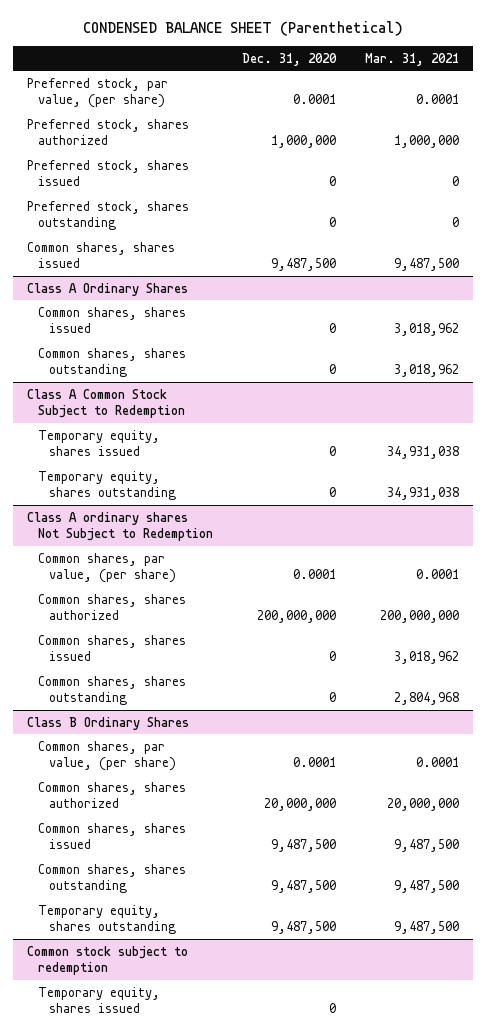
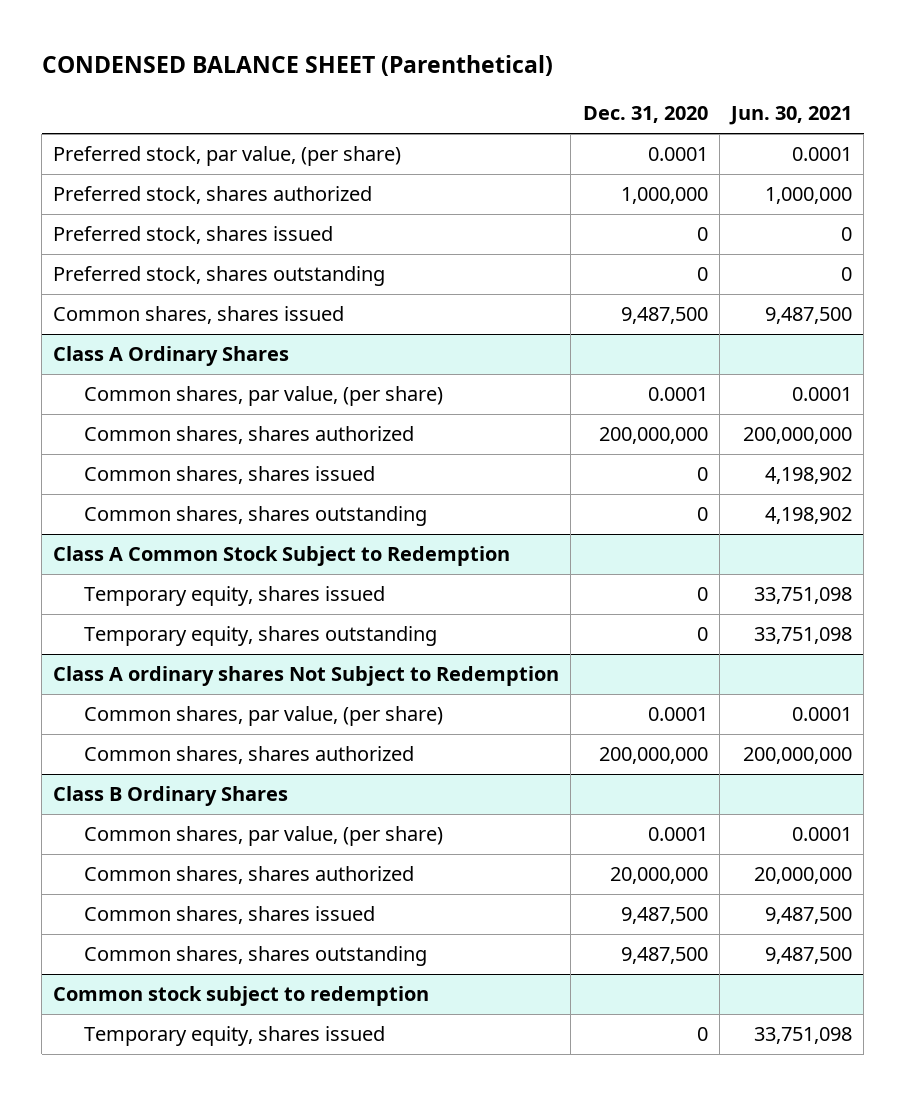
[364,52,459,66] Mar. 31, 2021 -> none
none -> [729,106,853,126] Jun. 30, 2021
none -> [84,386,444,407] Common shares, par value, (per share)
none -> [84,426,415,445] Common shares, shares authorized
[38,634,187,662] Common shares, shares issued -> none
[38,675,187,706] Common shares, shares outstanding -> none
[38,904,176,935] Temporary equity, shares outstanding -> none

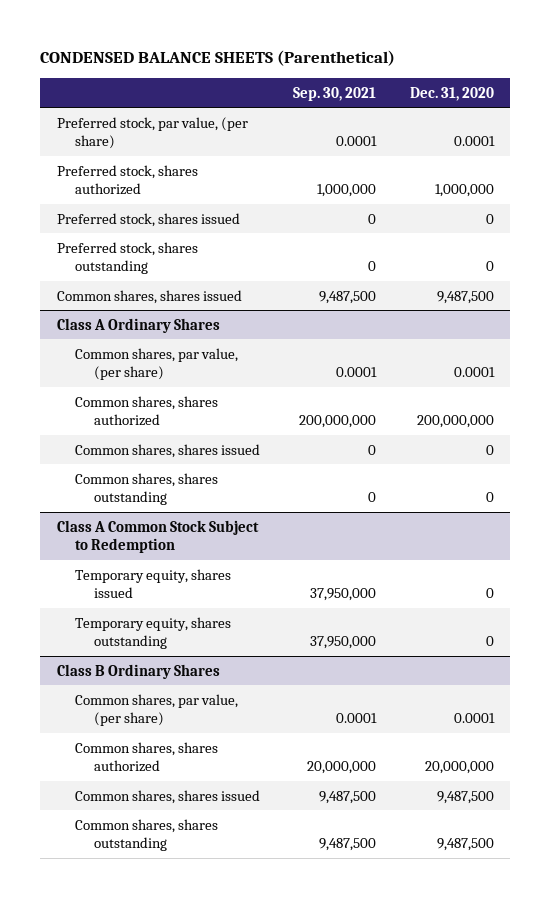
[41,54,553,76] CONDENSED BALANCE SHEET (Parenthetical) -> [40,50,396,67] CONDENSED BALANCE SHEETS (Parenthetical)
[729,106,853,126] Jun. 30, 2021 -> none
none -> [293,86,377,101] Sep. 30, 2021
[53,666,560,687] Class A ordinary shares Not Subject to Redemption -> none
[84,706,444,727] Common shares, par value, (per share) -> none
[84,746,415,765] Common shares, shares authorized -> none
[53,986,430,1007] Common stock subject to redemption -> none
[84,1026,386,1047] Temporary equity, shares issued -> none

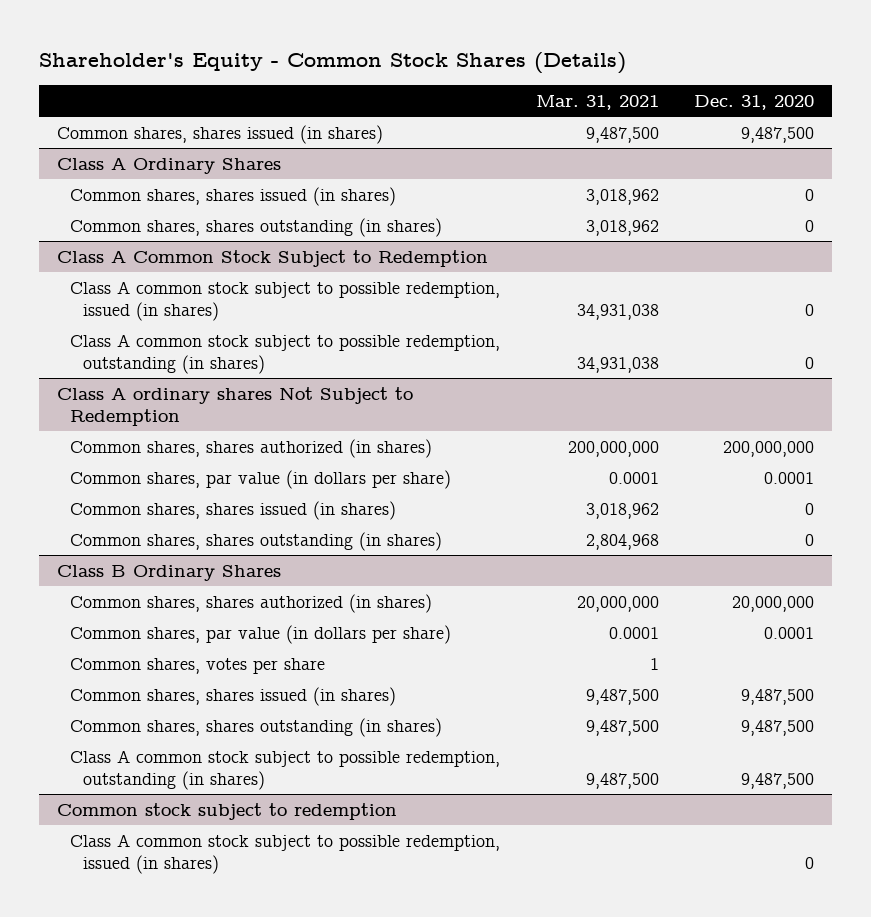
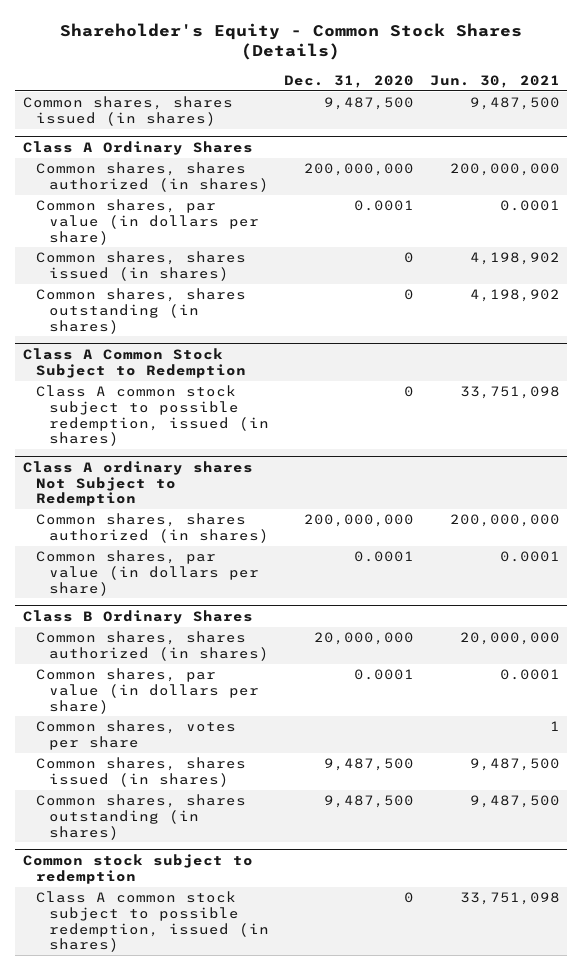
[535,94,659,110] Mar. 31, 2021 -> none
none -> [429,74,560,88] Jun. 30, 2021
none -> [35,162,270,192] Common shares, shares authorized (in shares)
none -> [35,199,260,245] Common shares, par value (in dollars per share)
[69,333,500,374] Class A common stock subject to possible redemption, outstanding (in shares) -> none
[69,500,396,520] Common shares, shares issued (in shares) -> none
[69,531,442,551] Common shares, shares outstanding (in shares) -> none
[69,749,500,790] Class A common stock subject to possible redemption, outstanding (in shares) -> none

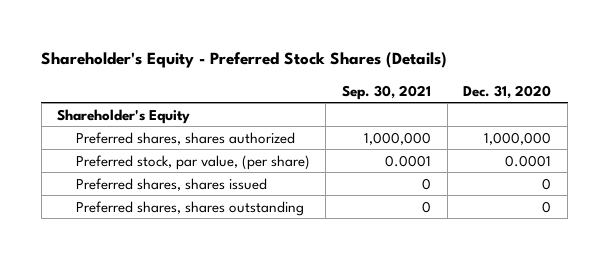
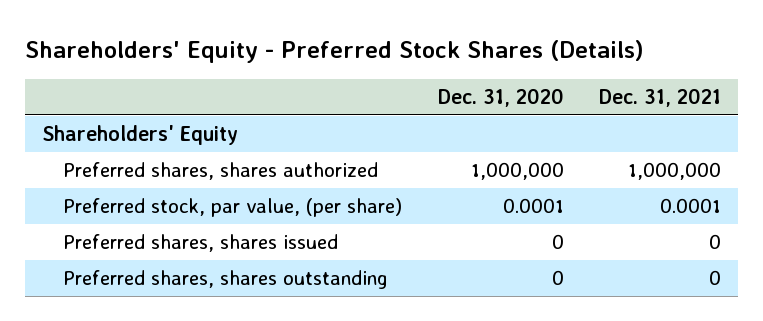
[41,52,448,69] Shareholder's Equity - Preferred Stock Shares (Details) -> [24,39,644,63] Shareholders' Equity - Preferred Stock Shares (Details)
[341,84,431,100] Sep. 30, 2021 -> none
none -> [598,88,721,108] Dec. 31, 2021
[57,108,191,124] Shareholder's Equity -> [42,125,239,146] Shareholders' Equity

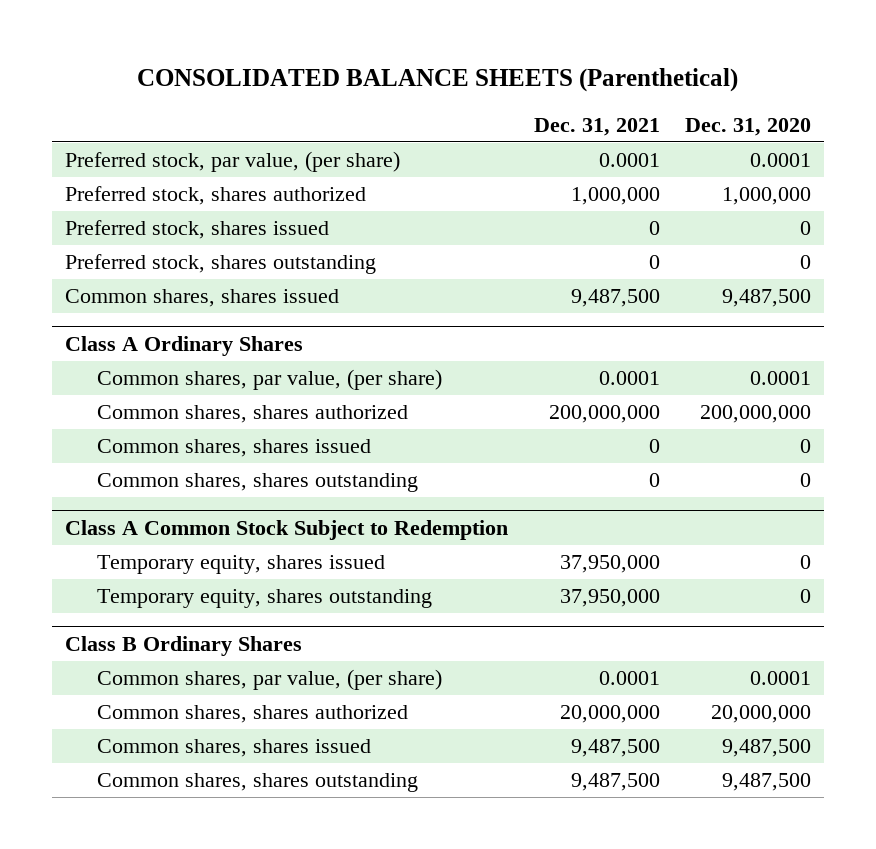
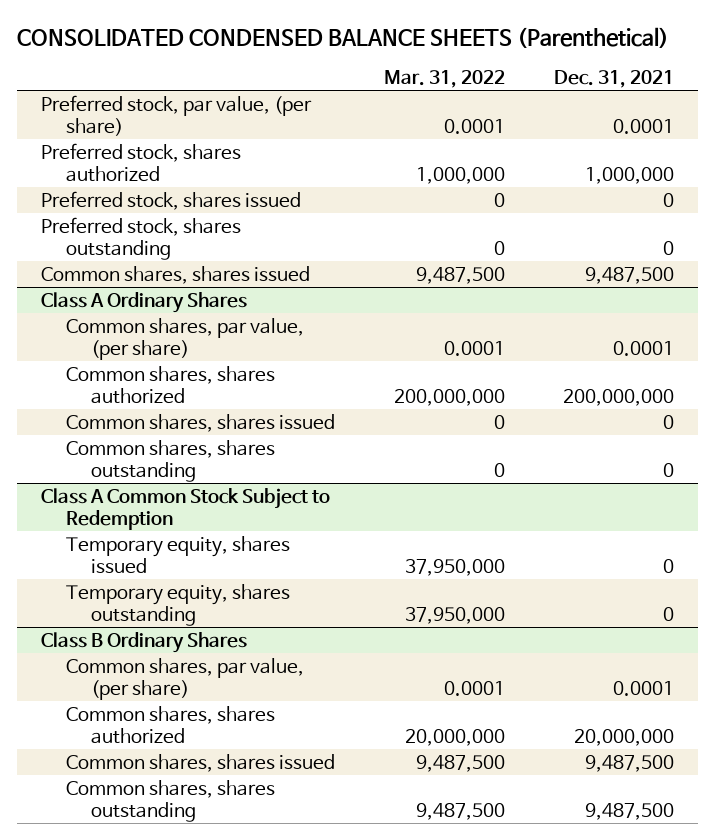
[137,68,739,93] CONSOLIDATED BALANCE SHEETS (Parenthetical) -> [16,27,669,49] CONSOLIDATED CONDENSED BALANCE SHEETS (Parenthetical)
[685,118,812,137] Dec. 31, 2020 -> none
none -> [383,69,505,88] Mar. 31, 2022
[559,555,660,574] 37,950,000 -> [662,558,674,573] 0
[559,589,660,608] 37,950,000 -> [662,606,674,621] 0

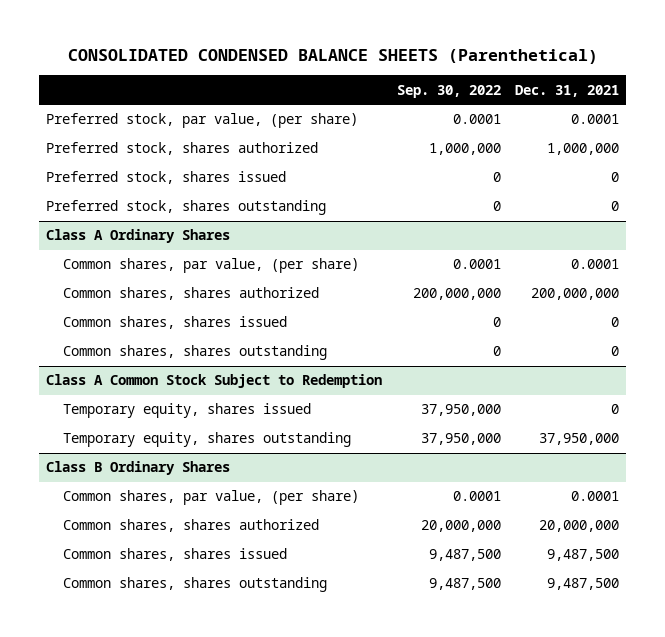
[383,69,505,88] Mar. 31, 2022 -> none
none -> [396,84,501,98] Sep. 30, 2022
[41,265,311,284] Common shares, shares issued -> none
[662,606,674,621] 0 -> [538,433,619,446] 37,950,000

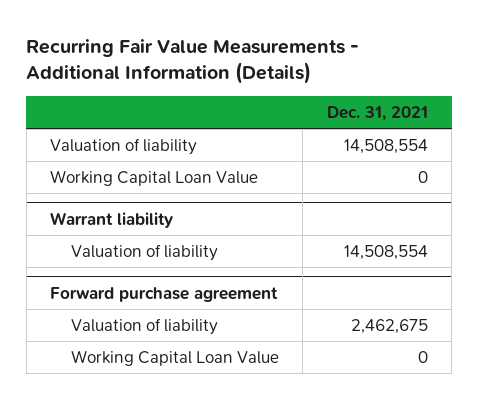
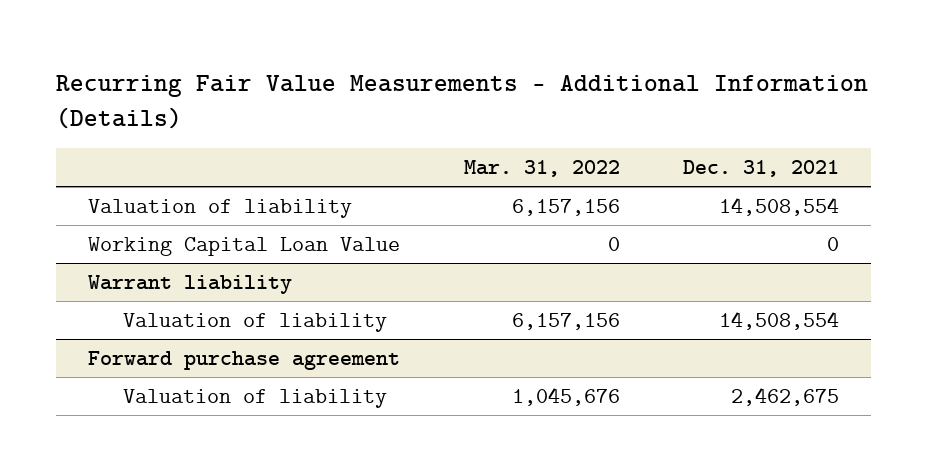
none -> [463,160,620,178] Mar. 31, 2022
[71,349,280,366] Working Capital Loan Value -> none

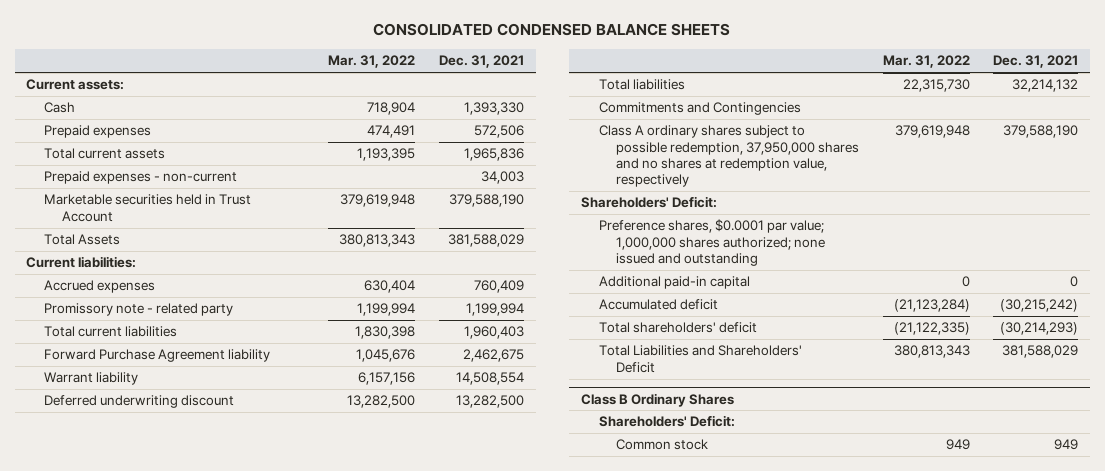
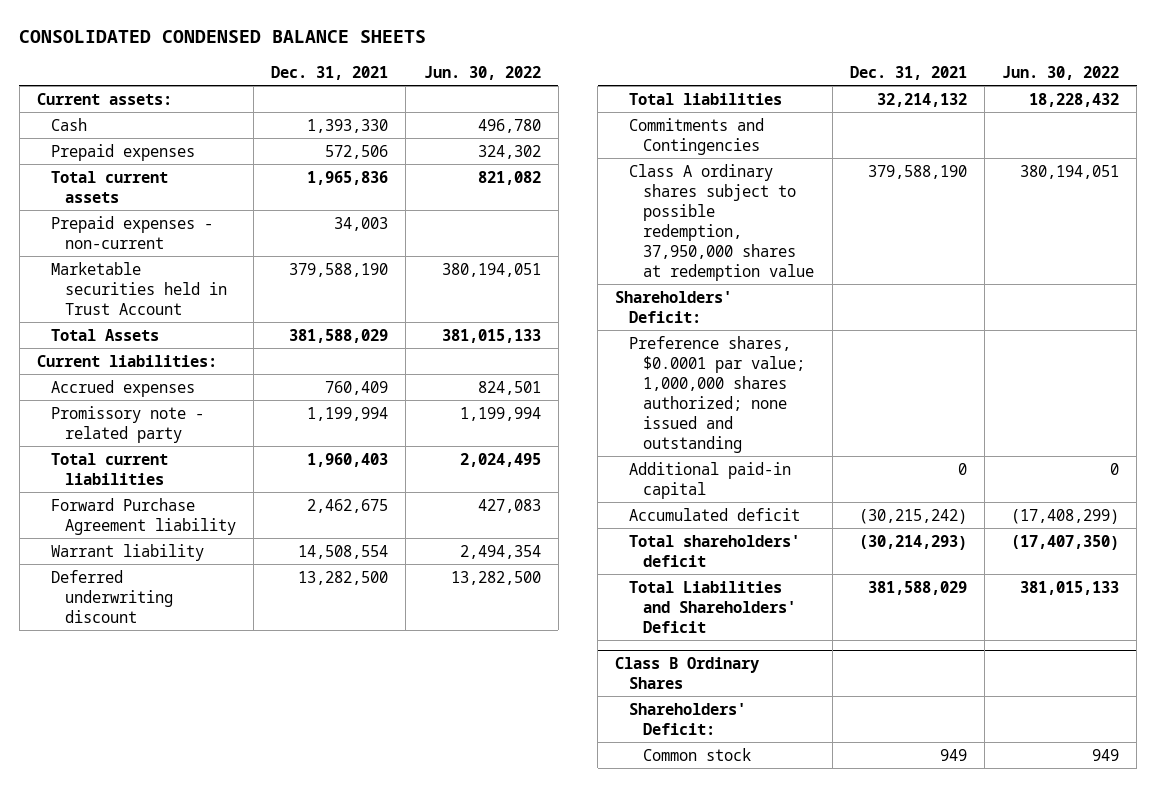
[328,55,416,69] Mar. 31, 2022 -> none
none -> [423,65,541,80] Jun. 30, 2022
[598,125,860,188] Class A ordinary shares subject to possible redemption, 37,950,000 shares and no shares at redemption value, respectively -> [629,163,815,281] Class A ordinary shares subject to possible redemption, 37,950,000 shares at redemption value

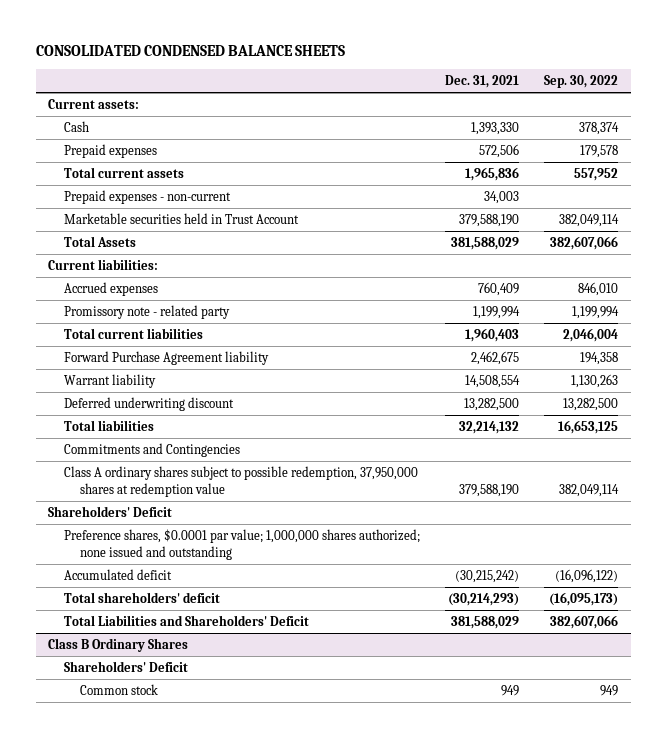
[423,65,541,80] Jun. 30, 2022 -> none
none -> [544,75,619,89] Sep. 30, 2022
[615,290,733,323] Shareholders' Deficit: -> [48,506,173,518] Shareholders' Deficit
[629,461,792,499] Additional paid-in capital -> none
[629,702,747,735] Shareholders' Deficit: -> [64,661,189,673] Shareholders' Deficit

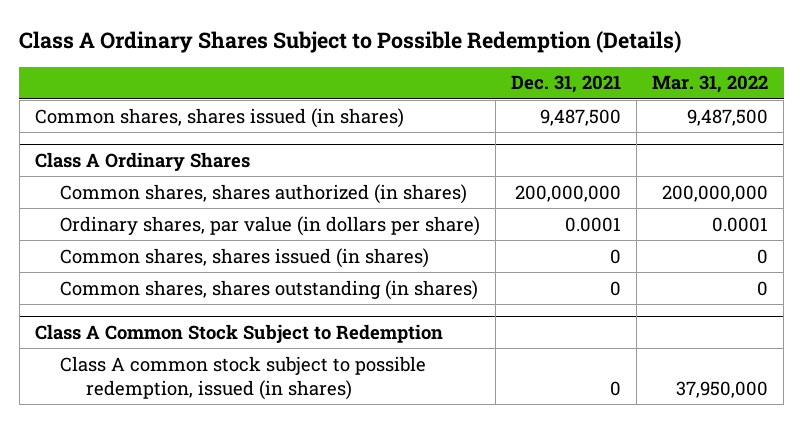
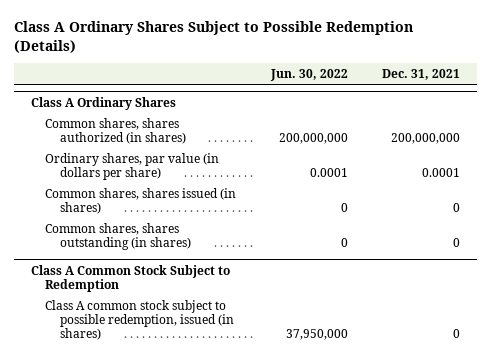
[652,75,769,94] Mar. 31, 2022 -> none
none -> [269,68,348,81] Jun. 30, 2022
[34,107,404,128] Common shares, shares issued (in shares) -> none

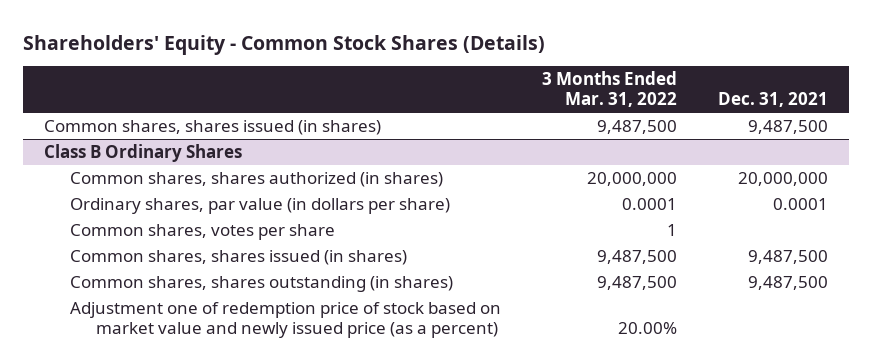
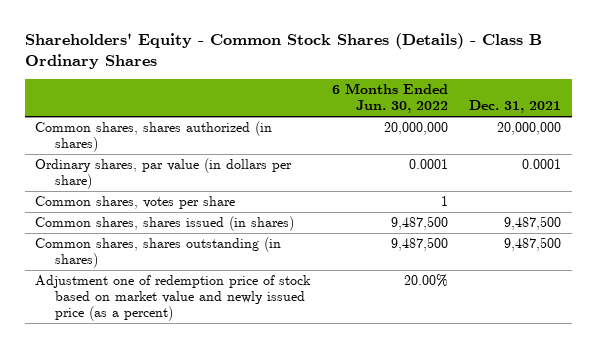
[23,34,546,55] Shareholders' Equity - Common Stock Shares (Details) -> [24,33,542,69] Shareholders' Equity - Common Stock Shares (Details) - Class B Ordinary Shares
[541,71,677,108] 3 Months Ended Mar. 31, 2022 -> none
none -> [331,83,448,114] 6 Months Ended Jun. 30, 2022
[43,119,381,135] Common shares, shares issued (in shares) -> none
[43,143,242,162] Class B Ordinary Shares -> none

